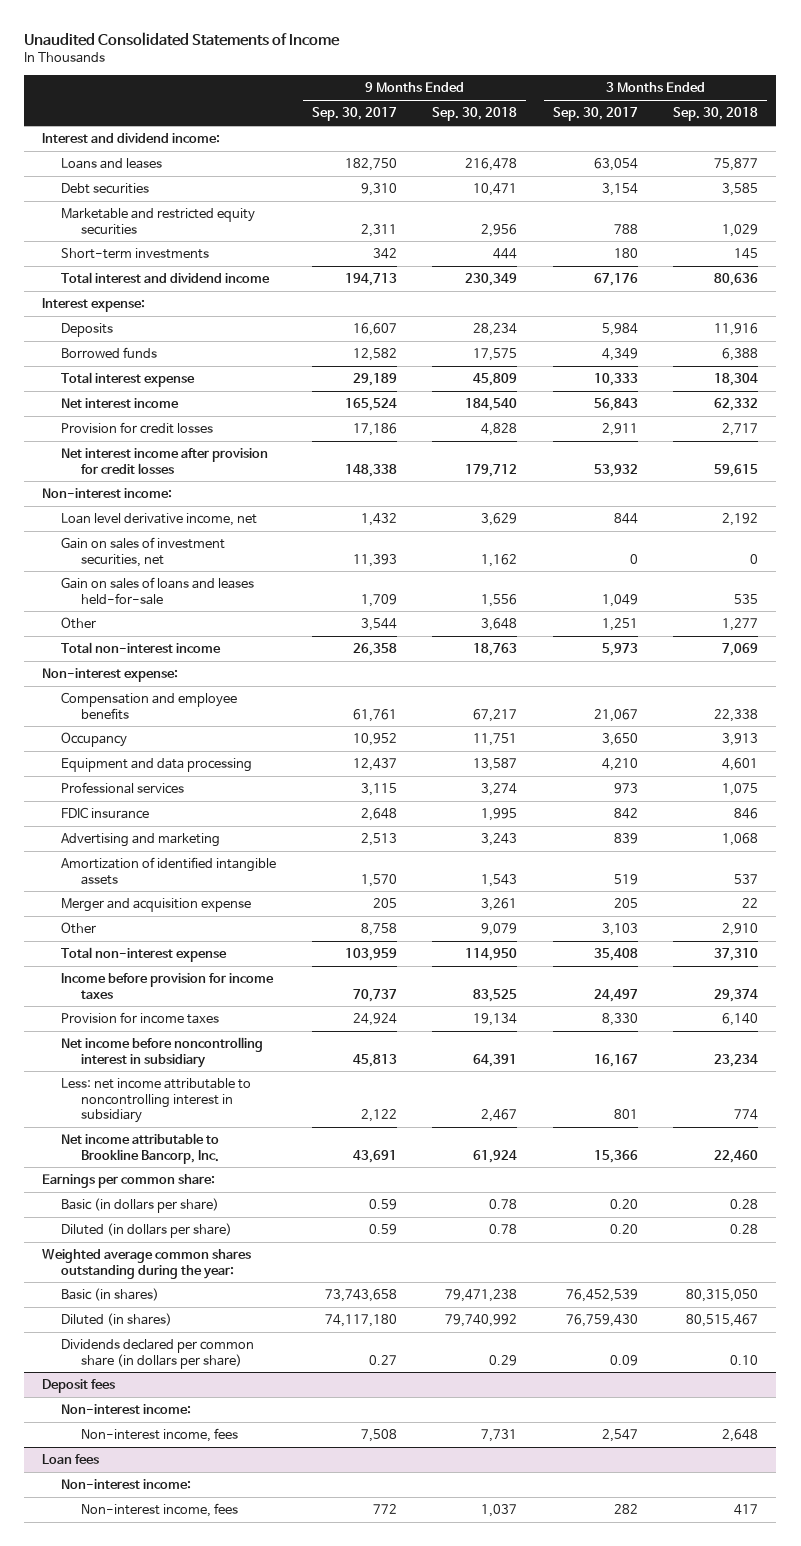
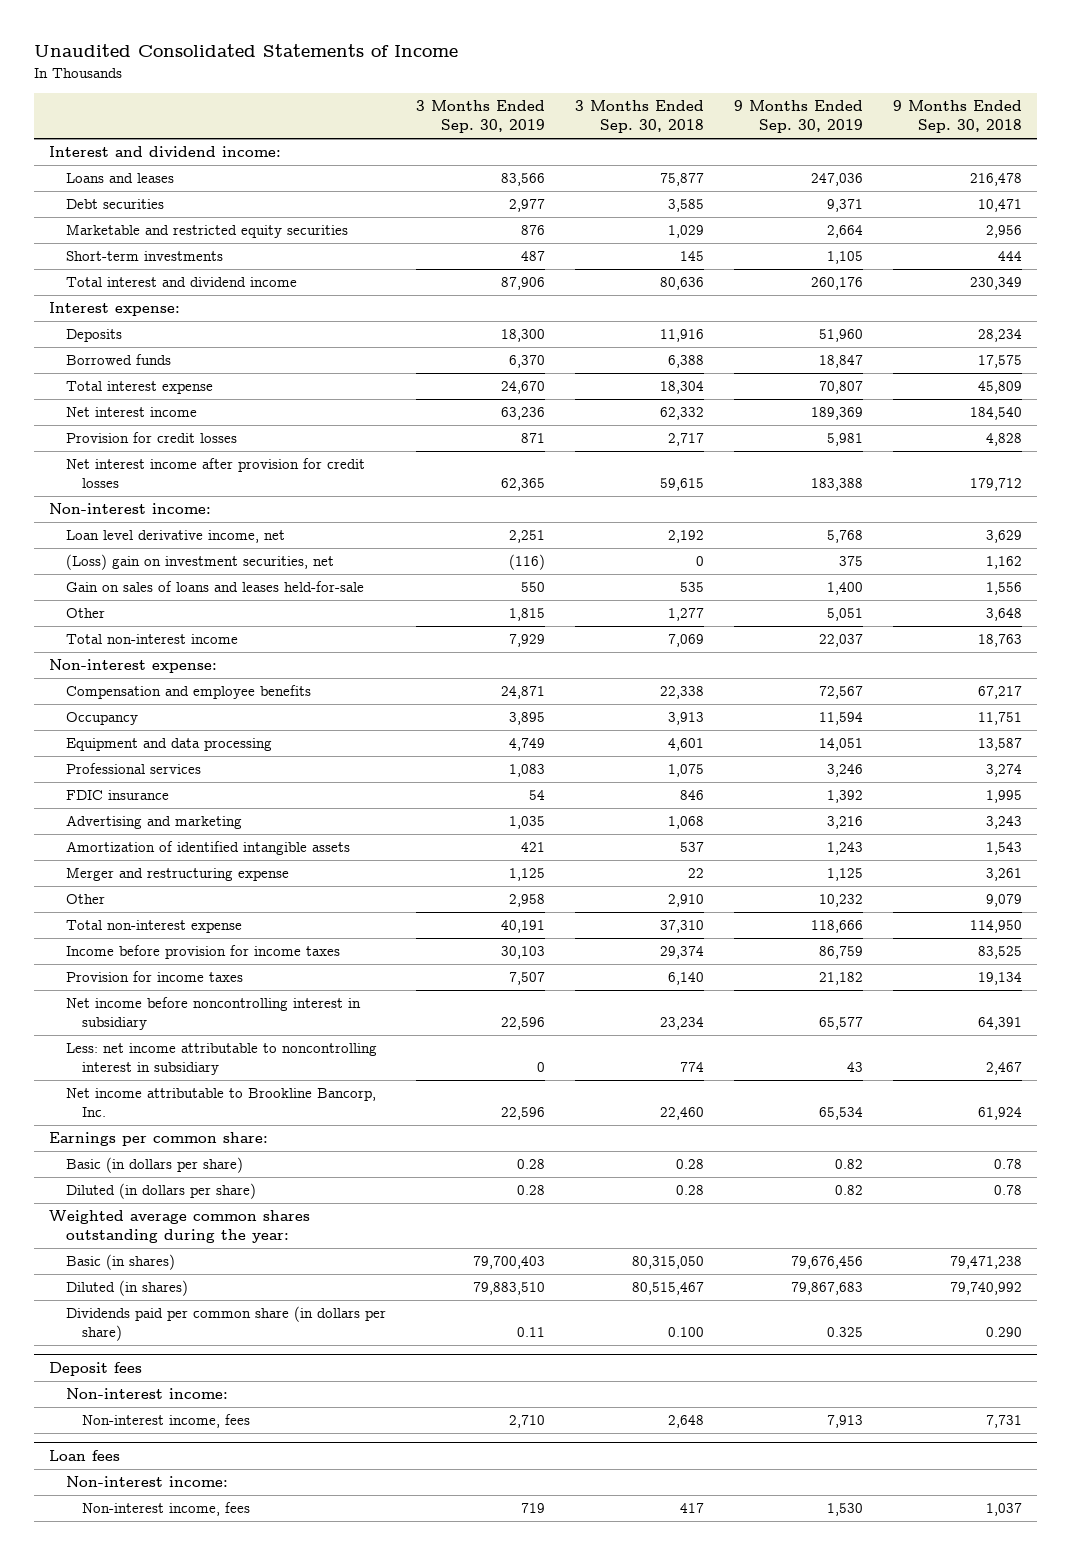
[311,107,397,122] Sep. 30, 2017 -> none
[552,107,638,122] Sep. 30, 2017 -> none
none -> [415,100,545,133] 3 Months Ended Sep. 30, 2019
none -> [733,100,863,133] 9 Months Ended Sep. 30, 2019
[61,537,226,567] Gain on sales of investment securities, net -> [65,554,334,571] (Loss) gain on investment securities, net
[61,898,252,913] Merger and acquisition expense -> [65,867,289,882] Merger and restructuring expense
[61,1339,255,1369] Dividends declared per common share (in dollars per share) -> [65,1306,386,1342] Dividends paid per common share (in dollars per share)
[489,1354,518,1366] 0.29 -> [985,1327,1022,1338] 0.290
[730,1354,759,1365] 0.10 -> [667,1327,704,1338] 0.100

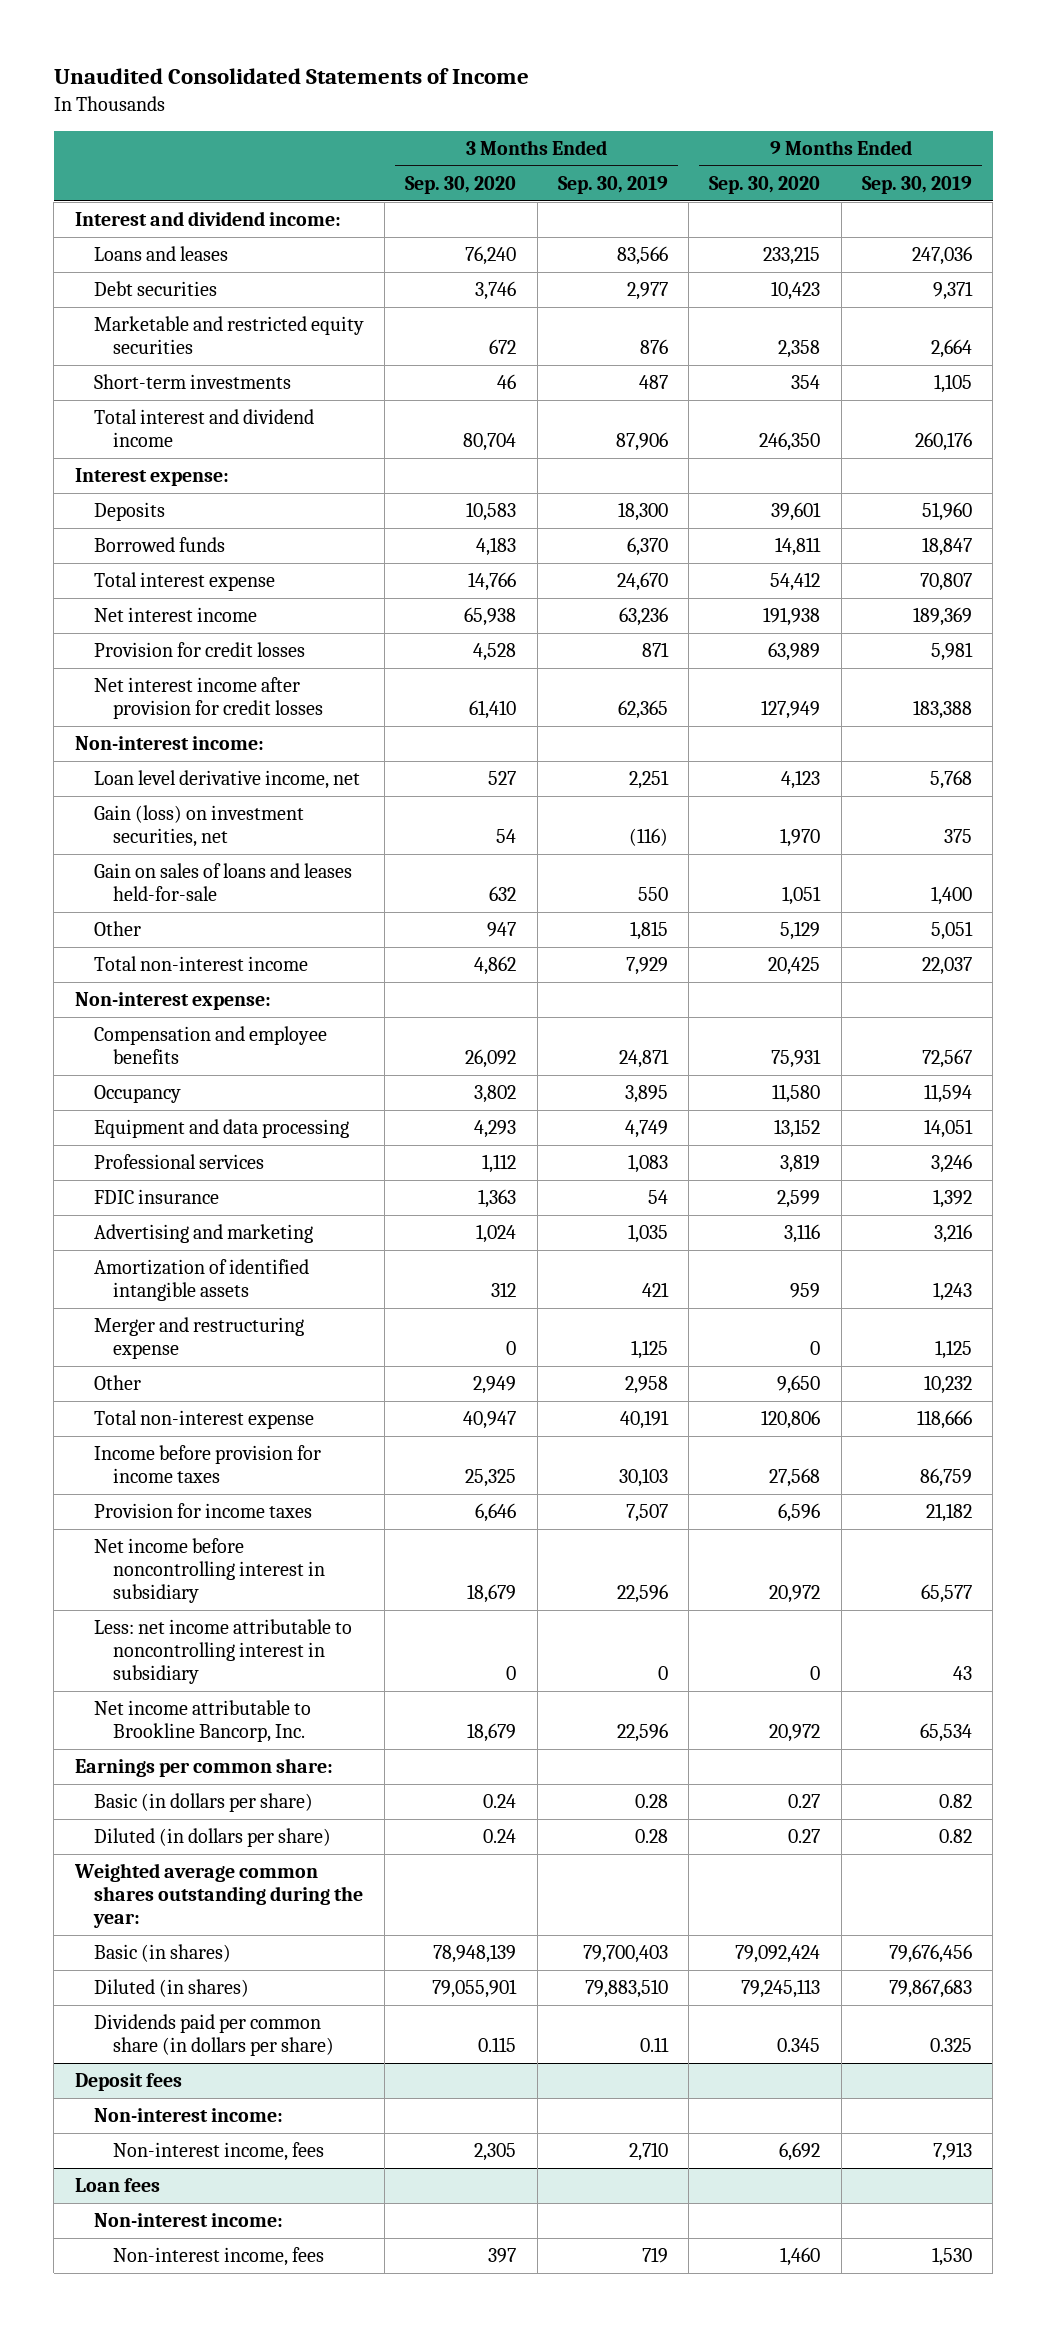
[574,100,704,133] 3 Months Ended Sep. 30, 2018 -> none
[892,100,1022,133] 9 Months Ended Sep. 30, 2018 -> none
none -> [405,176,517,195] Sep. 30, 2020
none -> [709,176,821,195] Sep. 30, 2020
[65,554,334,571] (Loss) gain on investment securities, net -> [93,805,304,848] Gain (loss) on investment securities, net

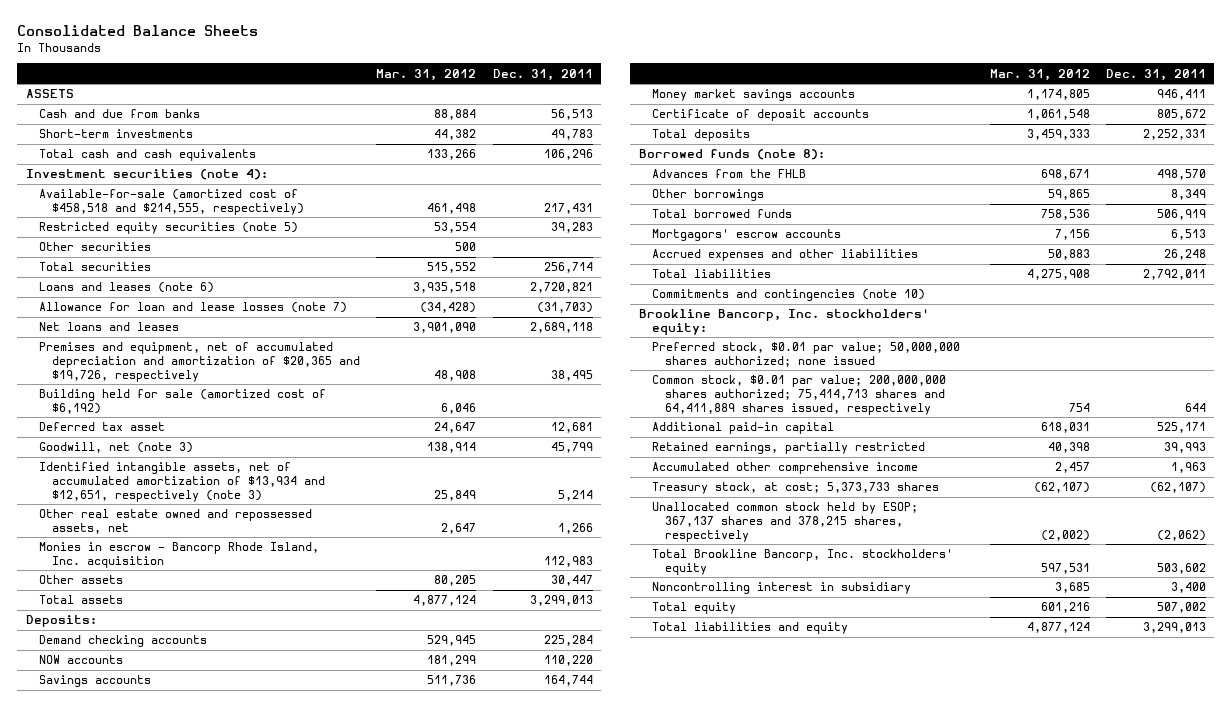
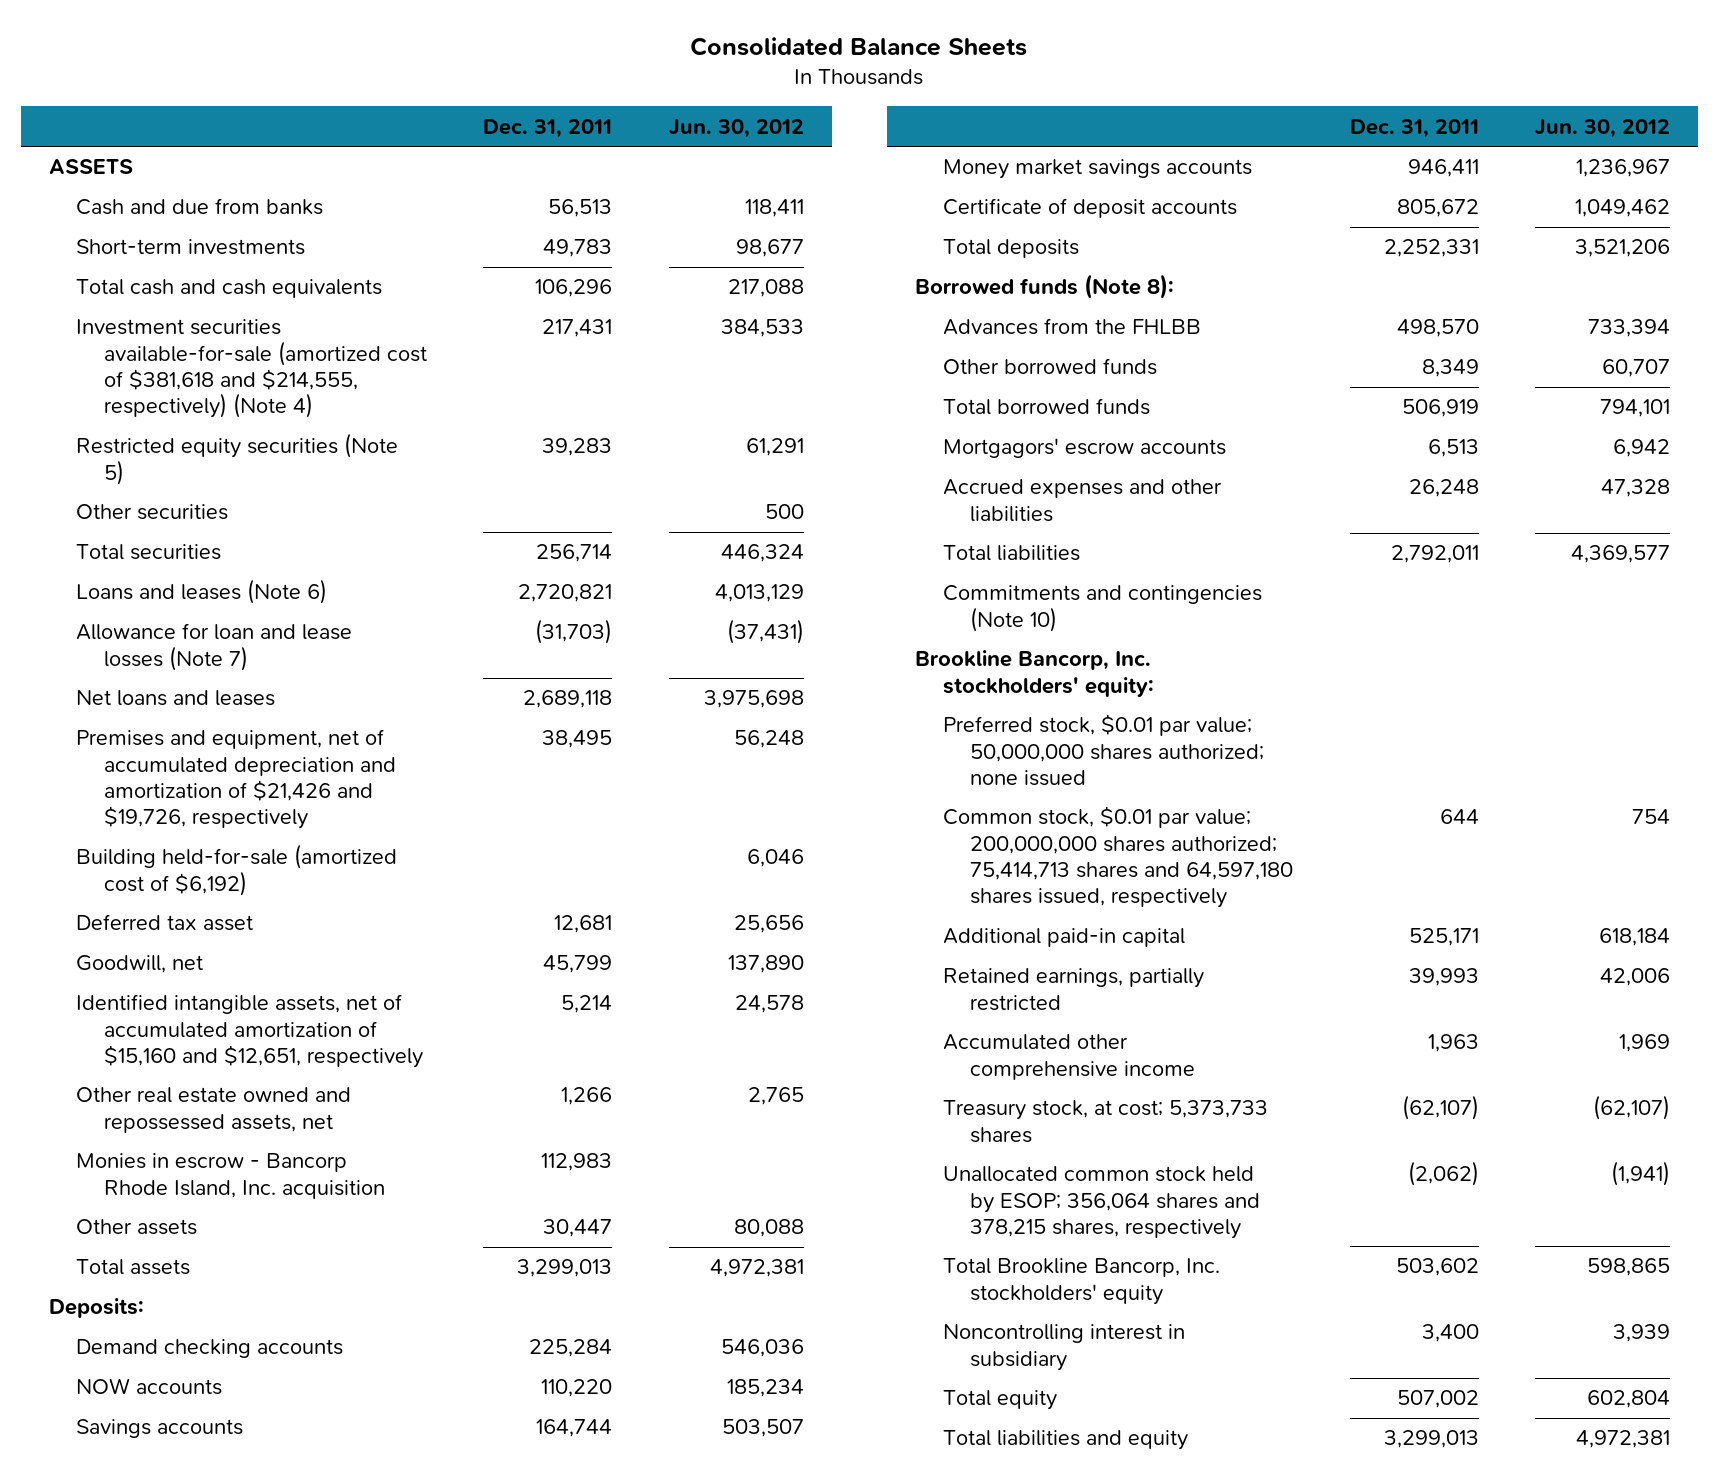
[376,68,477,81] Mar. 31, 2012 -> none
none -> [668,118,804,138] Jun. 30, 2012
[25,169,268,181] Investment securities (note 4): -> none
[38,189,305,215] Available-for-sale (amortized cost of $458,518 and $214,555, respectively) -> [76,319,428,419] Investment securities available-for-sale (amortized cost of $381,618 and $214,555, respectively) (Note 4)
[38,222,298,235] Restricted equity securities (note 5) -> [76,433,399,485] Restricted equity securities (Note 5)
[38,282,214,294] Loans and leases (note 6) -> [76,579,328,605] Loans and leases (Note 6)
[38,302,347,314] Allowance for loan and lease losses (note 7) -> [76,623,353,671] Allowance for loan and lease losses (Note 7)
[38,342,361,382] Premises and equipment, net of accumulated depreciation and amortization of $20,365 and $19,726, respectively -> [76,729,397,830] Premises and equipment, net of accumulated depreciation and amortization of $21,426 and $19,726, respectively
[38,389,326,414] Building held for sale (amortized cost of $6,192) -> [76,844,398,896] Building held-for-sale (amortized cost of $6,192)
[38,442,193,454] Goodwill, net (note 3) -> [76,955,204,974] Goodwill, net
[38,462,326,502] Identified intangible assets, net of accumulated amortization of $13,934 and $12,651, respectively (note 3) -> [76,994,424,1068] Identified intangible assets, net of accumulated amortization of $15,160 and $12,651, respectively
[638,149,825,161] Borrowed funds (note 8): -> [914,274,1174,300] Borrowed funds (Note 8):
[651,169,806,179] Advances from the FHLB -> [942,318,1201,336] Advances from the FHLBB
[651,189,764,202] Other borrowings -> [942,358,1157,376] Other borrowed funds
[651,289,925,302] Commitments and contingencies (note 10) -> [942,585,1262,632] Commitments and contingencies (Note 10)
[651,375,946,415] Common stock, $0.01 par value; 200,000,000 shares authorized; 75,414,713 shares and 64,411,889 shares issued, respectively -> [942,806,1294,909] Common stock, $0.01 par value; 200,000,000 shares authorized; 75,414,713 shares and 64,597,180 shares issued, respectively
[651,502,918,542] Unallocated common stock held by ESOP; 367,137 shares and 378,215 shares, respectively -> [942,1166,1261,1239] Unallocated common stock held by ESOP; 356,064 shares and 378,215 shares, respectively

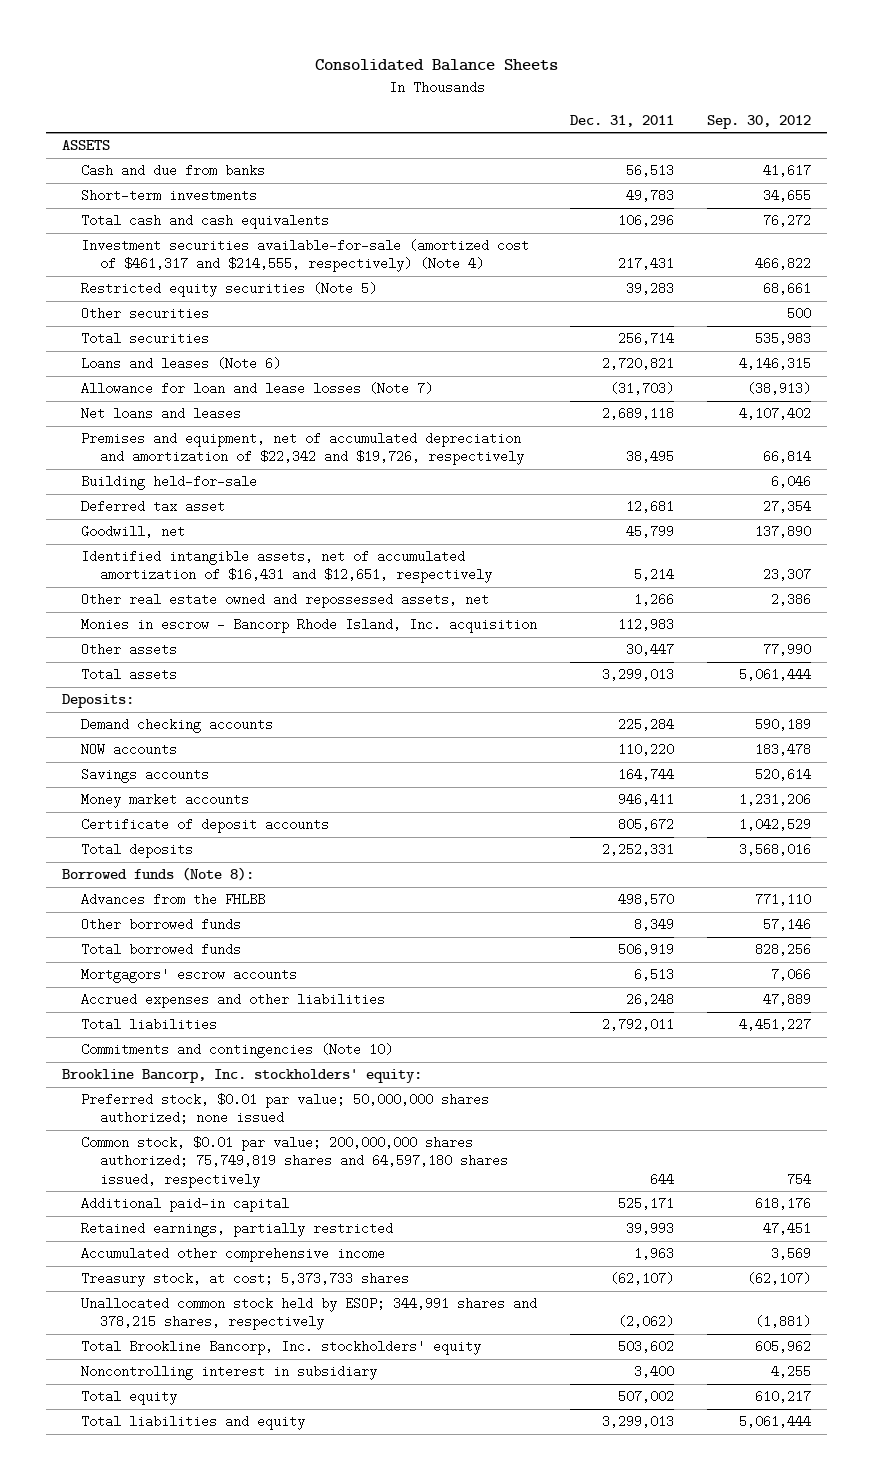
[668,118,804,138] Jun. 30, 2012 -> none
none -> [706,114,811,129] Sep. 30, 2012
[76,319,428,419] Investment securities available-for-sale (amortized cost of $381,618 and $214,555, respectively) (Note 4) -> [81,239,530,273] Investment securities available-for-sale (amortized cost of $461,317 and $214,555, respectively) (Note 4)
[76,729,397,830] Premises and equipment, net of accumulated depreciation and amortization of $21,426 and $19,726, respectively -> [81,432,525,466] Premises and equipment, net of accumulated depreciation and amortization of $22,342 and $19,726, respectively
[76,844,398,896] Building held-for-sale (amortized cost of $6,192) -> [81,475,258,491] Building held-for-sale
[76,994,424,1068] Identified intangible assets, net of accumulated amortization of $15,160 and $12,651, respectively -> [81,550,493,584] Identified intangible assets, net of accumulated amortization of $16,431 and $12,651, respectively
[942,159,1252,180] Money market savings accounts -> [81,793,250,809] Money market accounts
[942,806,1294,909] Common stock, $0.01 par value; 200,000,000 shares authorized; 75,414,713 shares and 64,597,180 shares issued, respectively -> [81,1136,509,1188] Common stock, $0.01 par value; 200,000,000 shares authorized; 75,749,819 shares and 64,597,180 shares issued, respectively
[942,1166,1261,1239] Unallocated common stock held by ESOP; 356,064 shares and 378,215 shares, respectively -> [81,1297,538,1331] Unallocated common stock held by ESOP; 344,991 shares and 378,215 shares, respectively

